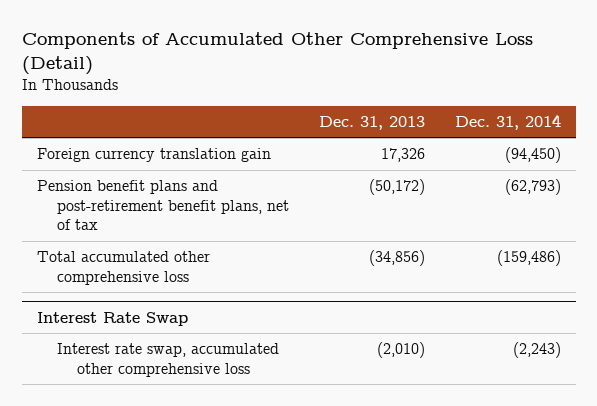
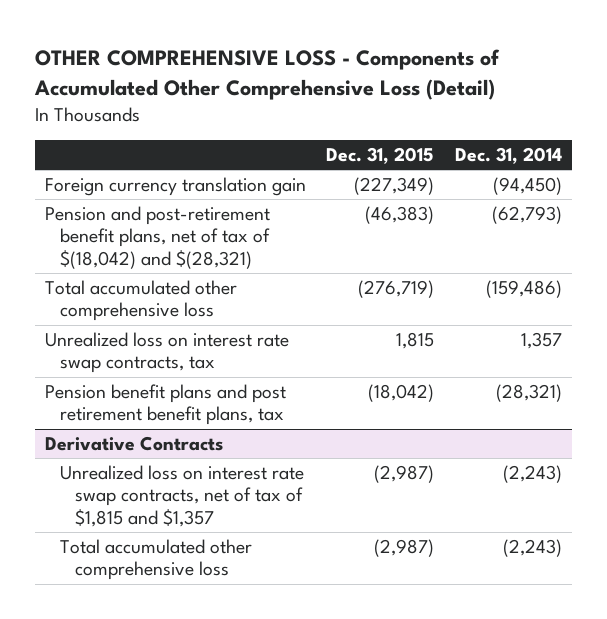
[21,32,533,76] Components of Accumulated Other Comprehensive Loss (Detail) -> [34,49,501,100] OTHER COMPREHENSIVE LOSS - Components of Accumulated Other Comprehensive Loss (Detail)
[318,115,425,130] Dec. 31, 2013 -> none
none -> [326,147,435,165] Dec. 31, 2015
[36,180,289,231] Pension benefit plans and post-retirement benefit plans, net of tax -> [45,205,271,270] Pension and post-retirement benefit plans, net of tax of $(18,042) and $(28,321)
[36,311,188,326] Interest Rate Swap -> none
none -> [45,331,290,374] Unrealized loss on interest rate swap contracts, tax
none -> [45,383,287,426] Pension benefit plans and post retirement benefit plans, tax
none -> [45,435,224,451] Derivative Contracts
[56,343,279,377] Interest rate swap, accumulated other comprehensive loss -> [60,464,305,528] Unrealized loss on interest rate swap contracts, net of tax of $1,815 and $1,357
none -> [60,538,253,581] Total accumulated other comprehensive loss

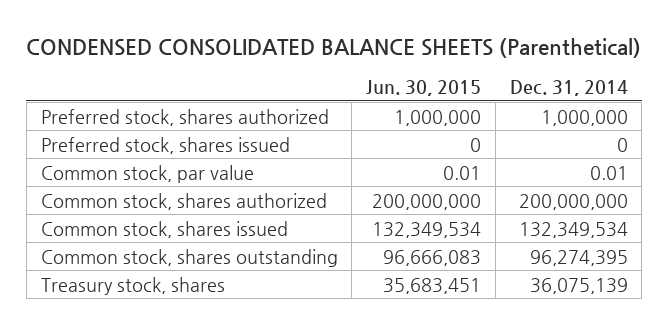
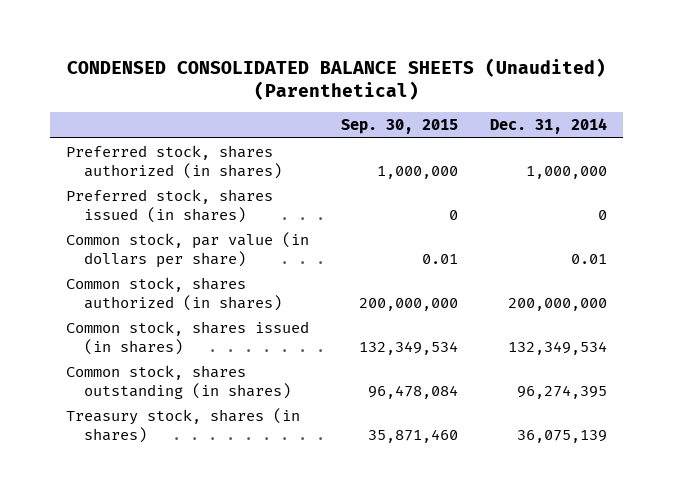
[26,38,642,59] CONDENSED CONSOLIDATED BALANCE SHEETS (Parenthetical) -> [66,57,606,101] CONDENSED CONSOLIDATED BALANCE SHEETS (Unaudited) (Parenthetical)
[366,80,482,97] Jun. 30, 2015 -> none
none -> [341,119,459,135] Sep. 30, 2015
[40,108,329,126] Preferred stock, shares authorized -> [66,145,282,179] Preferred stock, shares authorized (in shares)
[40,136,290,154] Preferred stock, shares issued -> [66,189,274,223] Preferred stock, shares issued (in shares)
[40,164,254,183] Common stock, par value -> [66,232,310,268] Common stock, par value (in dollars per share)
[40,192,327,210] Common stock, shares authorized -> [66,277,282,311] Common stock, shares authorized (in shares)
[40,220,288,238] Common stock, shares issued -> [66,321,310,355] Common stock, shares issued (in shares)
[40,248,338,267] Common stock, shares outstanding -> [66,365,291,399] Common stock, shares outstanding (in shares)
[40,276,225,295] Treasury stock, shares -> [66,408,301,443] Treasury stock, shares (in shares)

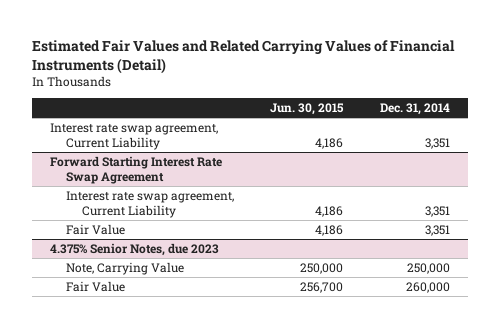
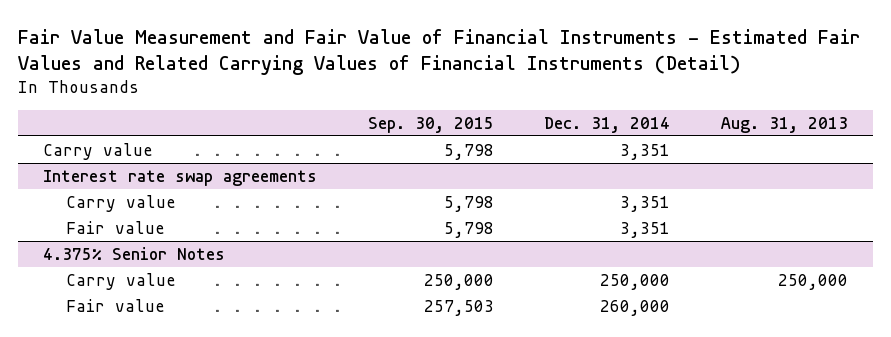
[31,39,455,74] Estimated Fair Values and Related Carrying Values of Financial Instruments (Detail) -> [17,29,860,76] Fair Value Measurement and Fair Value of Financial Instruments - Estimated Fair Values and Related Carrying Values of Financial Instruments (Detail)
[270,103,345,116] Jun. 30, 2015 -> none
none -> [367,116,494,133] Sep. 30, 2015
none -> [721,116,849,133] Aug. 31, 2013
[49,122,218,150] Interest rate swap agreement, Current Liability -> [43,142,154,160] Carry value
[49,155,222,184] Forward Starting Interest Rate Swap Agreement -> [43,169,318,186] Interest rate swap agreements
[65,190,234,218] Interest rate swap agreement, Current Liability -> [66,194,177,212] Carry value
[65,223,125,235] Fair Value -> [66,220,166,234] Fair value
[49,242,219,256] 4.375% Senior Notes, due 2023 -> [43,246,226,260] 4.375% Senior Notes
[65,261,184,275] Note, Carrying Value -> [66,272,177,290] Carry value
[65,280,125,292] Fair Value -> [66,298,166,312] Fair value

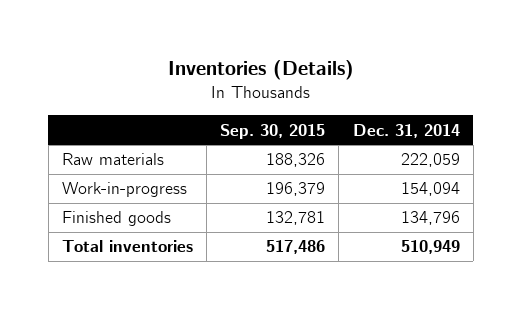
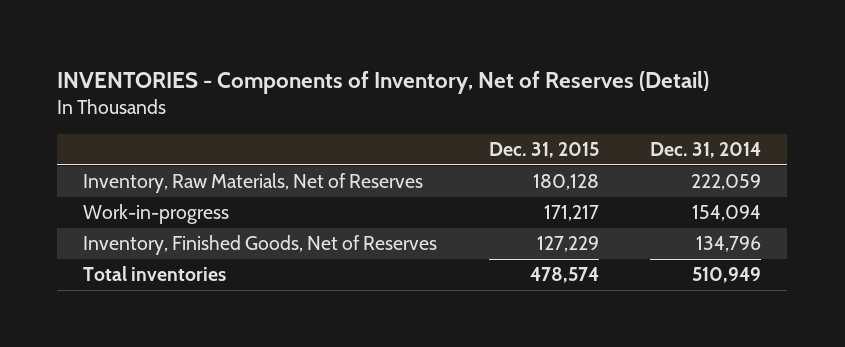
[167,59,354,80] Inventories (Details) -> [57,70,710,94] INVENTORIES - Components of Inventory, Net of Reserves (Detail)
[220,123,326,139] Sep. 30, 2015 -> none
none -> [488,142,599,159] Dec. 31, 2015
[61,153,164,166] Raw materials -> [83,173,424,194] Inventory, Raw Materials, Net of Reserves
[61,211,171,227] Finished goods -> [83,235,438,256] Inventory, Finished Goods, Net of Reserves

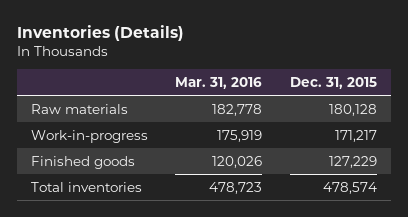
[57,70,710,94] INVENTORIES - Components of Inventory, Net of Reserves (Detail) -> [17,24,185,41] Inventories (Details)
[650,142,762,159] Dec. 31, 2014 -> none
none -> [175,76,263,89] Mar. 31, 2016
[83,173,424,194] Inventory, Raw Materials, Net of Reserves -> [30,103,128,114] Raw materials
[83,235,438,256] Inventory, Finished Goods, Net of Reserves -> [30,155,135,169] Finished goods

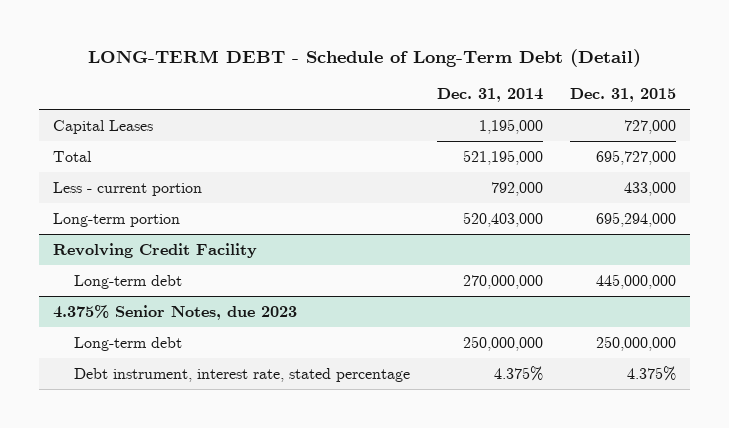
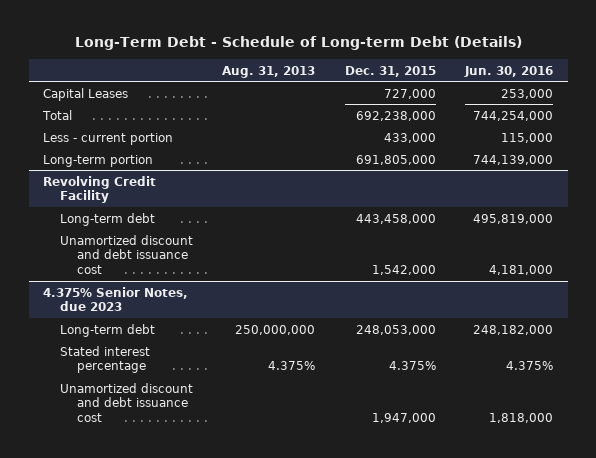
[87,48,641,67] LONG-TERM DEBT - Schedule of Long-Term Debt (Detail) -> [75,36,523,51] Long-Term Debt - Schedule of Long-term Debt (Details)
[437,88,544,103] Dec. 31, 2014 -> none
none -> [222,65,316,78] Aug. 31, 2013
none -> [464,65,554,77] Jun. 30, 2016
[596,149,677,165] 695,727,000 -> [355,110,436,121] 692,238,000
[596,211,677,227] 695,294,000 -> [355,154,436,165] 691,805,000
[596,273,677,289] 445,000,000 -> [355,213,436,224] 443,458,000
none -> [60,234,194,274] Unamortized discount and debt issuance cost
[596,335,677,351] 250,000,000 -> [355,324,436,335] 248,053,000
[74,367,411,382] Debt instrument, interest rate, stated percentage -> [60,345,151,374] Stated interest percentage
none -> [60,382,194,422] Unamortized discount and debt issuance cost

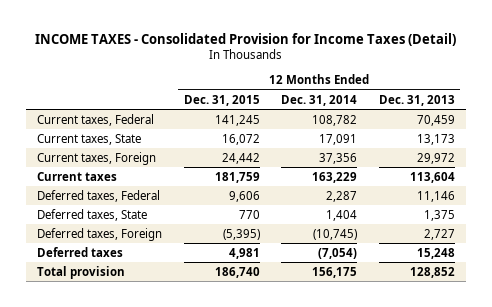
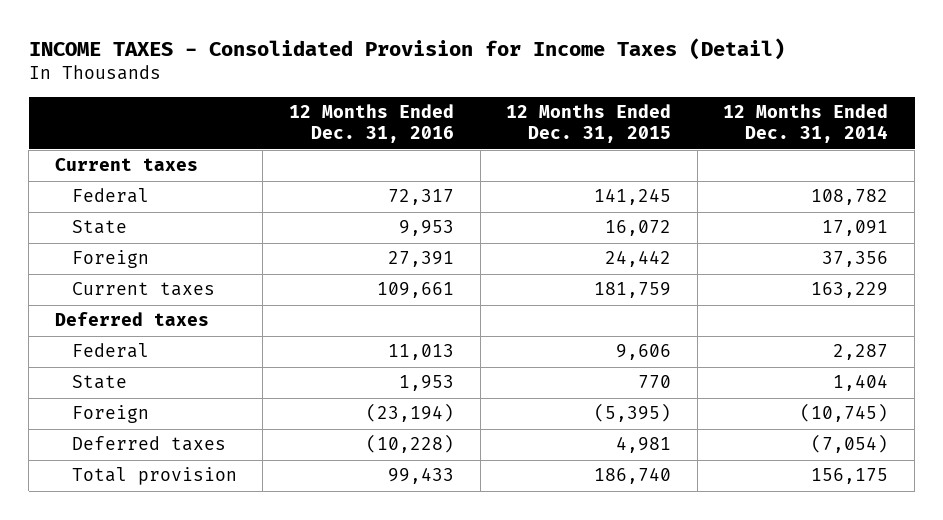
[378,94,455,106] Dec. 31, 2013 -> none
none -> [289,104,455,144] 12 Months Ended Dec. 31, 2016
none -> [54,158,198,172] Current taxes
[36,113,154,126] Current taxes, Federal -> [71,188,149,204] Federal
[36,133,141,145] Current taxes, State -> [71,220,127,235] State
[36,151,156,165] Current taxes, Foreign -> [71,250,149,269] Foreign
none -> [54,312,209,327] Deferred taxes
[36,189,160,202] Deferred taxes, Federal -> [71,343,149,359] Federal
[36,208,147,221] Deferred taxes, State -> [71,375,127,390] State
[36,227,162,241] Deferred taxes, Foreign -> [71,405,149,424] Foreign

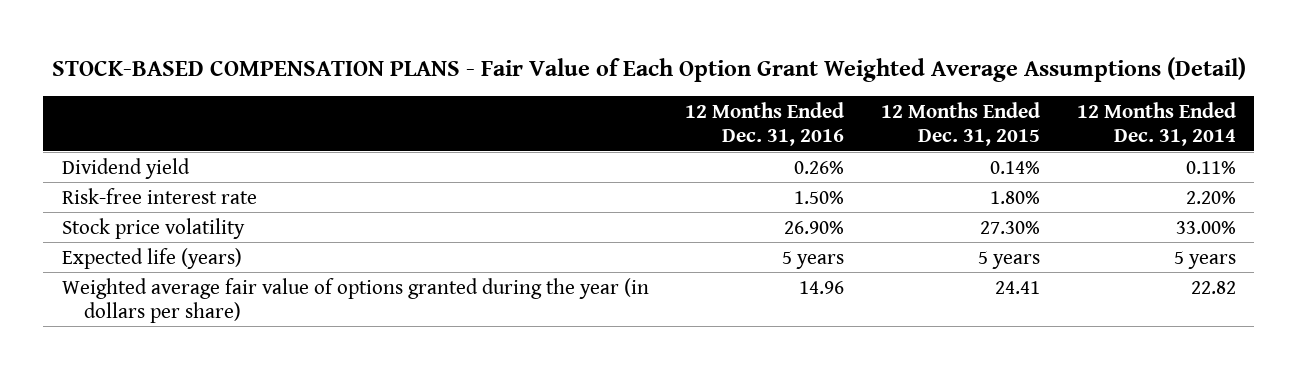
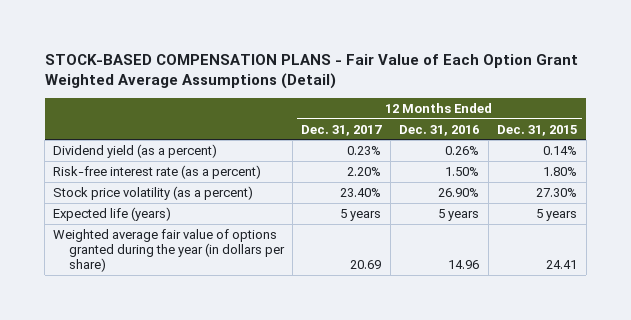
[1076,101,1236,146] 12 Months Ended Dec. 31, 2014 -> none
none -> [301,124,383,136] Dec. 31, 2017
[61,157,190,179] Dividend yield -> [53,144,218,159] Dividend yield (as a percent)
[61,187,257,204] Risk-free interest rate -> [53,165,262,180] Risk-free interest rate (as a percent)
[61,217,245,239] Stock price volatility -> [53,186,254,201] Stock price volatility (as a percent)

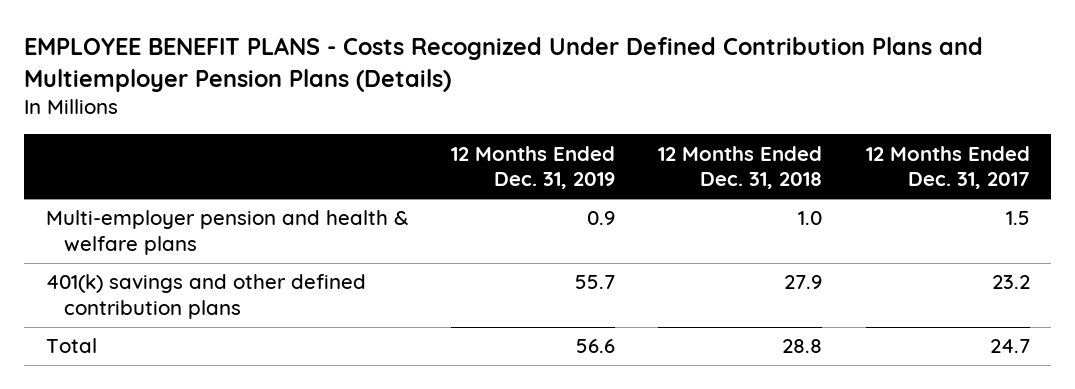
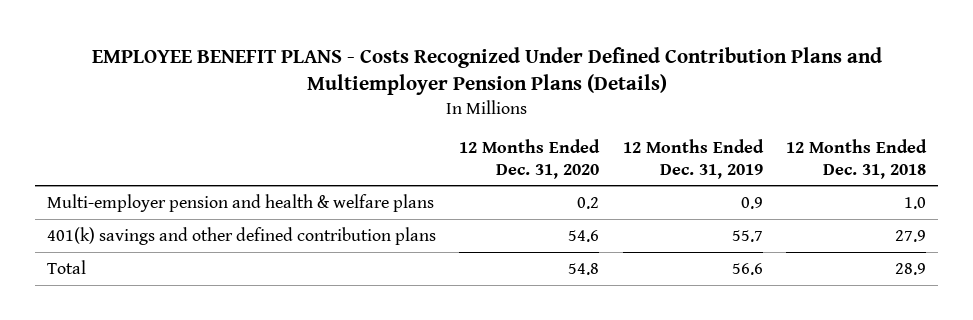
[865,145,1030,190] 12 Months Ended Dec. 31, 2017 -> none
none -> [459,139,601,179] 12 Months Ended Dec. 31, 2020
[782,339,823,354] 28.8 -> [895,262,927,275] 28.9

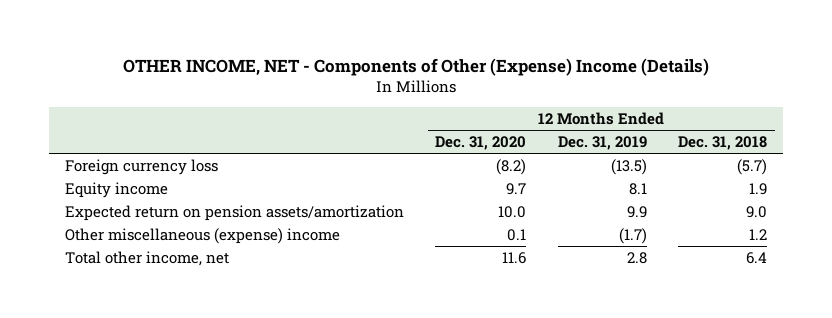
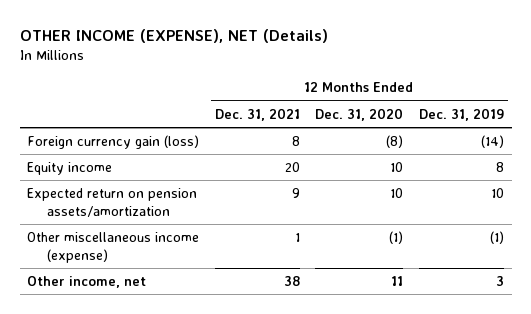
[123,58,710,77] OTHER INCOME, NET - Components of Other (Expense) Income (Details) -> [19,29,328,44] OTHER INCOME (EXPENSE), NET (Details)
[678,136,768,151] Dec. 31, 2018 -> none
none -> [214,107,300,121] Dec. 31, 2021
[64,158,218,175] Foreign currency loss -> [27,134,200,149] Foreign currency gain (loss)
[496,158,527,175] (8.2) -> [386,134,404,148] (8)
[610,158,647,175] (13.5) -> [480,134,504,148] (14)
[506,182,527,195] 9.7 -> [390,161,404,172] 10
[628,182,647,195] 8.1 -> [495,161,504,172] 8
[498,205,527,218] 10.0 -> [390,187,404,198] 10
[626,205,647,218] 9.9 -> [490,187,504,198] 10
[64,227,340,244] Other miscellaneous (expense) income -> [27,231,200,263] Other miscellaneous income (expense)
[507,228,527,241] 0.1 -> [389,230,404,244] (1)
[618,227,647,244] (1.7) -> [489,230,504,244] (1)
[64,250,229,266] Total other income, net -> [27,275,147,288] Other income, net
[502,251,527,264] 11.6 -> [391,275,404,286] 11
[626,251,647,264] 2.8 -> [495,275,504,286] 3

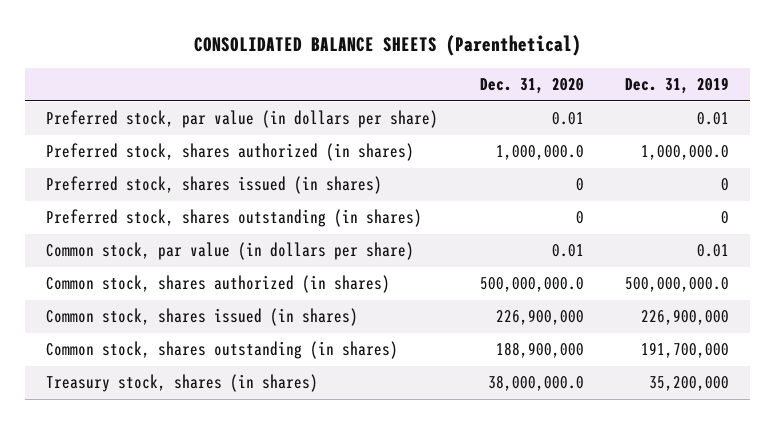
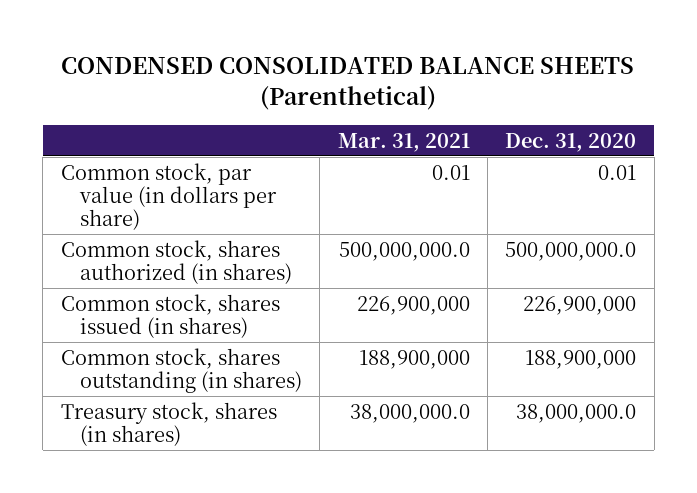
[193,35,581,57] CONSOLIDATED BALANCE SHEETS (Parenthetical) -> [61,56,635,110] CONDENSED CONSOLIDATED BALANCE SHEETS (Parenthetical)
[625,77,730,95] Dec. 31, 2019 -> none
none -> [337,132,470,152] Mar. 31, 2021
[46,110,439,129] Preferred stock, par value (in dollars per share) -> none
[46,143,415,162] Preferred stock, shares authorized (in shares) -> none
[46,176,383,195] Preferred stock, shares issued (in shares) -> none
[46,209,423,228] Preferred stock, shares outstanding (in shares) -> none

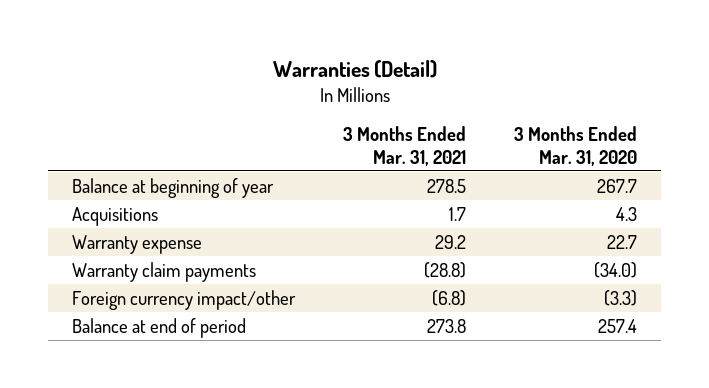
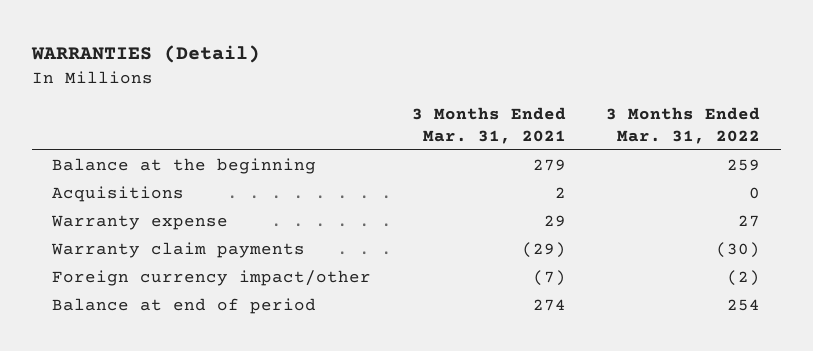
[272,59,437,78] Warranties (Detail) -> [30,45,260,64] WARRANTIES (Detail)
[514,126,638,166] 3 Months Ended Mar. 31, 2020 -> none
none -> [606,106,761,145] 3 Months Ended Mar. 31, 2022
[71,177,274,198] Balance at beginning of year -> [52,157,317,174] Balance at the beginning
[427,178,467,193] 278.5 -> [532,158,566,171] 279
[449,206,467,221] 1.7 -> [554,186,566,198] 2
[435,234,467,249] 29.2 -> [543,214,566,227] 29
[424,261,467,278] (28.8) -> [521,241,566,258] (29)
[432,289,467,306] (6.8) -> [532,269,566,286] (7)
[427,318,467,333] 273.8 -> [532,298,566,311] 274

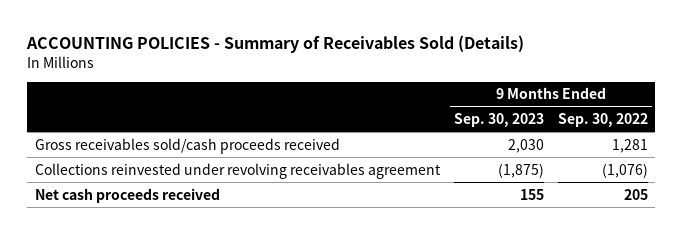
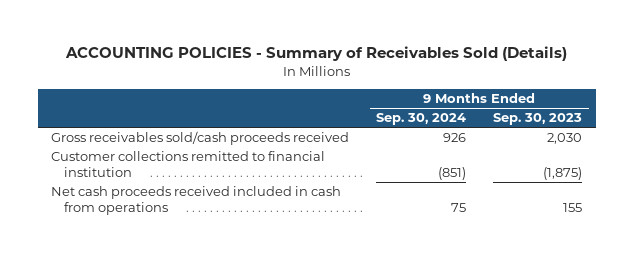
[558,113,649,128] Sep. 30, 2022 -> none
none -> [376,113,467,126] Sep. 30, 2024
[34,162,441,179] Collections reinvested under revolving receivables agreement -> [51,151,326,178] Customer collections remitted to financial institution
[34,187,220,203] Net cash proceeds received -> [51,186,342,216] Net cash proceeds received included in cash from operations

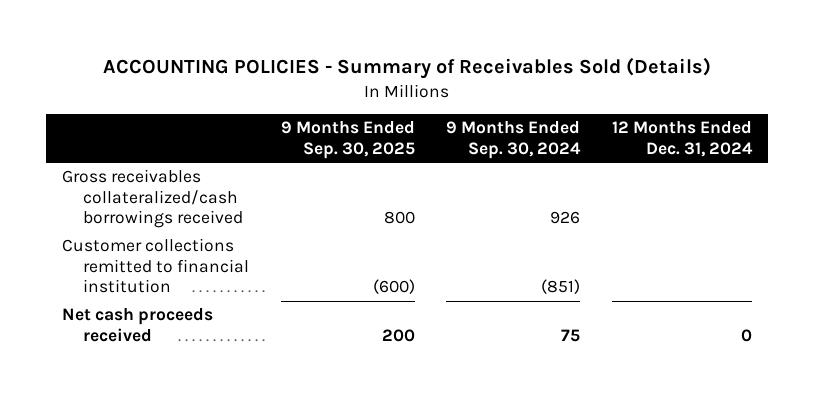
[493,113,583,126] Sep. 30, 2023 -> none
none -> [280,121,415,159] 9 Months Ended Sep. 30, 2025
none -> [611,121,753,157] 12 Months Ended Dec. 31, 2024
[51,131,350,146] Gross receivables sold/cash proceeds received -> [61,169,244,229] Gross receivables collateralized/cash borrowings received
[51,186,342,216] Net cash proceeds received included in cash from operations -> [61,308,213,342] Net cash proceeds received

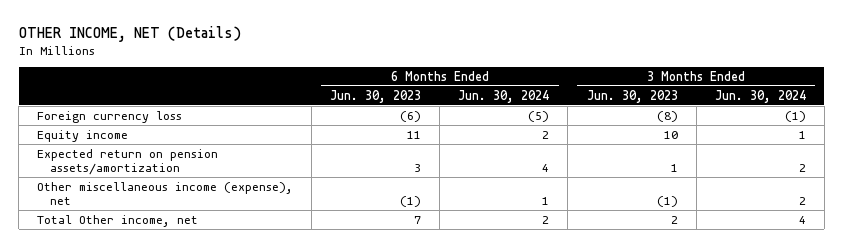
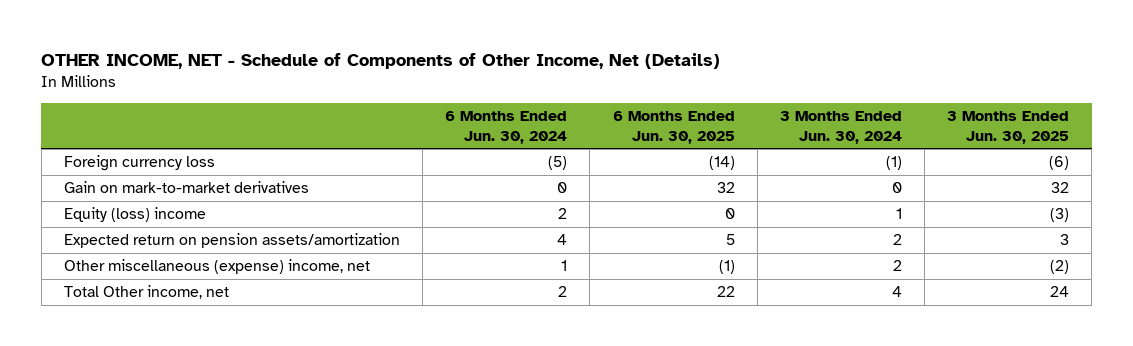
[18,25,241,42] OTHER INCOME, NET (Details) -> [41,52,721,69] OTHER INCOME, NET - Schedule of Components of Other Income, Net (Details)
[330,89,422,103] Jun. 30, 2023 -> none
[586,89,678,103] Jun. 30, 2023 -> none
none -> [612,111,735,144] 6 Months Ended Jun. 30, 2025
none -> [947,111,1070,144] 3 Months Ended Jun. 30, 2025
none -> [63,181,309,194] Gain on mark-to-market derivatives
[37,129,129,142] Equity income -> [63,207,206,223] Equity (loss) income
[37,181,294,206] Other miscellaneous income (expense), net -> [63,259,370,275] Other miscellaneous (expense) income, net

